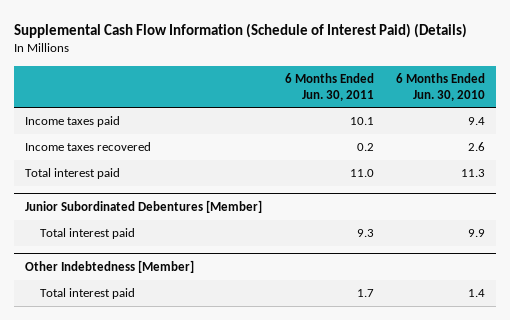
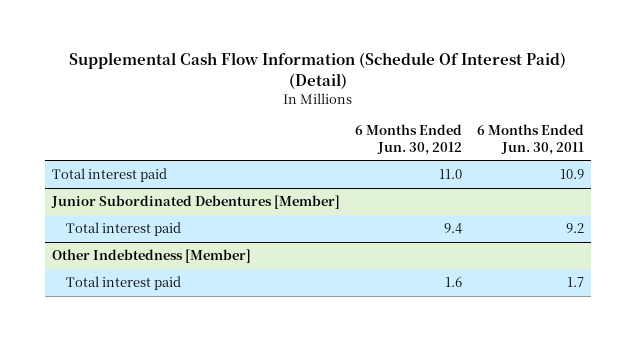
[14,22,468,38] Supplemental Cash Flow Information (Schedule of Interest Paid) (Details) -> [69,52,567,89] Supplemental Cash Flow Information (Schedule Of Interest Paid) (Detail)
[396,72,486,101] 6 Months Ended Jun. 30, 2010 -> none
none -> [355,124,463,155] 6 Months Ended Jun. 30, 2012
[25,116,121,128] Income taxes paid -> none
[25,142,152,152] Income taxes recovered -> none
[349,169,374,178] 11.0 -> [559,169,584,180] 10.9
[356,229,374,238] 9.3 -> [565,223,584,234] 9.2

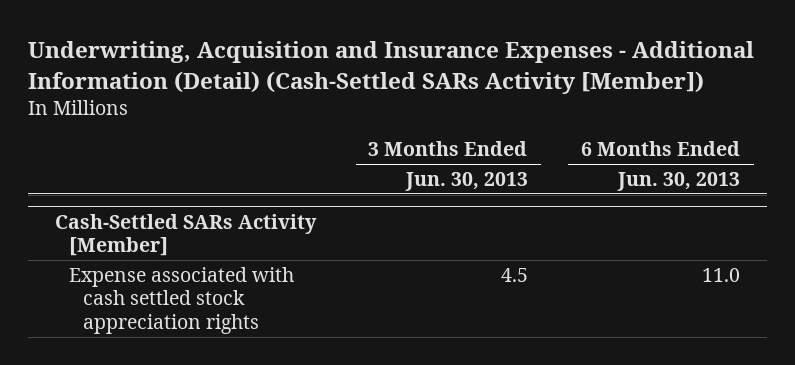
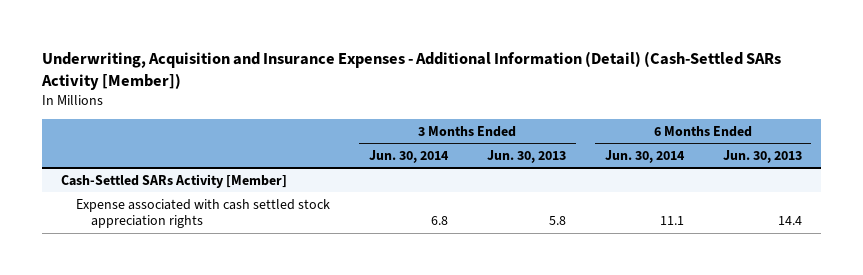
none -> [368,150,449,164] Jun. 30, 2014
none -> [604,150,685,164] Jun. 30, 2014
[500,267,528,282] 4.5 -> [548,216,566,226] 5.8
[702,267,741,282] 11.0 -> [777,216,802,226] 14.4

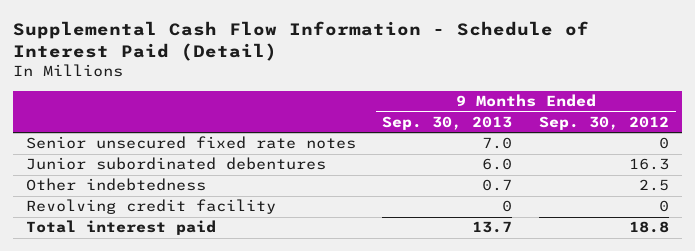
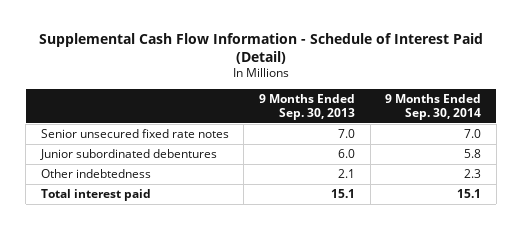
[539,115,670,130] Sep. 30, 2012 -> none
none -> [385,94,482,120] 9 Months Ended Sep. 30, 2014
[25,199,276,215] Revolving credit facility -> none
[482,179,513,192] 0.7 -> [338,169,356,179] 2.1
[472,221,513,234] 13.7 -> [331,189,356,199] 15.1

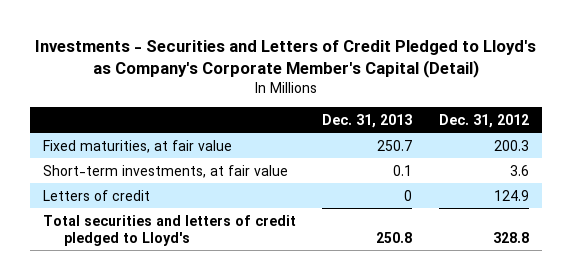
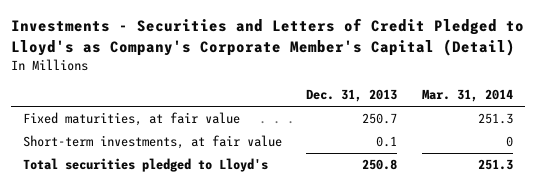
[438,113,529,128] Dec. 31, 2012 -> none
none -> [421,89,513,103] Mar. 31, 2014
[42,189,150,201] Letters of credit -> none
[42,214,296,247] Total securities and letters of credit pledged to Lloyd's -> [23,158,269,173] Total securities pledged to Lloyd's

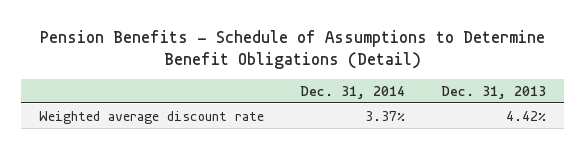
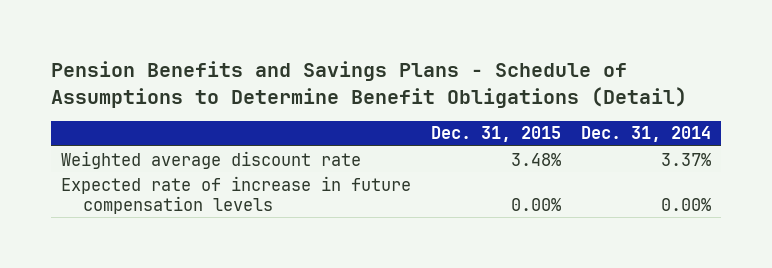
[39,29,545,69] Pension Benefits - Schedule of Assumptions to Determine Benefit Obligations (Detail) -> [50,61,687,108] Pension Benefits and Savings Plans - Schedule of Assumptions to Determine Benefit Obligations (Detail)
[441,85,547,99] Dec. 31, 2013 -> none
none -> [430,126,561,143] Dec. 31, 2015
none -> [60,175,411,214] Expected rate of increase in future compensation levels

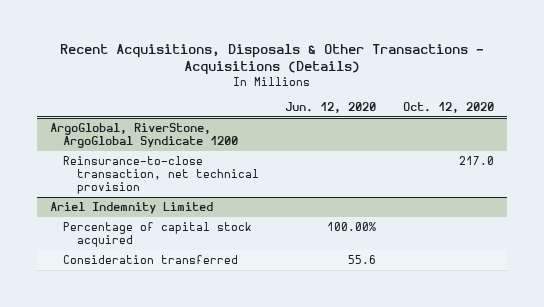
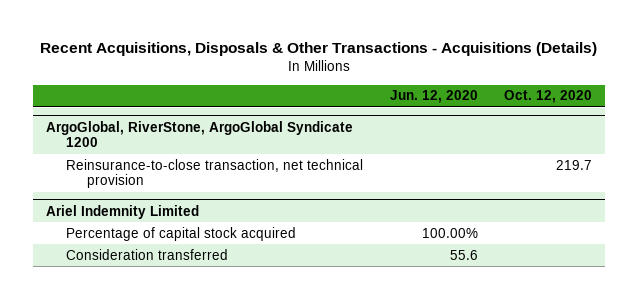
[458,156,494,166] 217.0 -> [556,159,593,170] 219.7

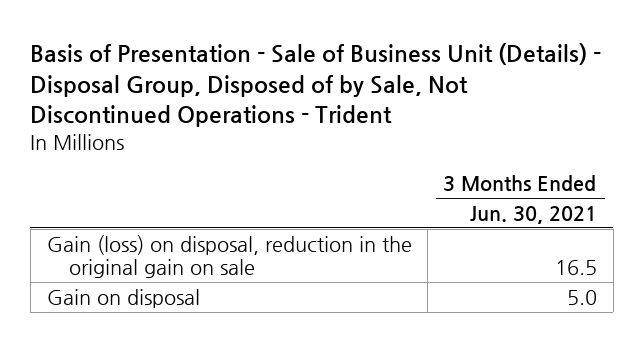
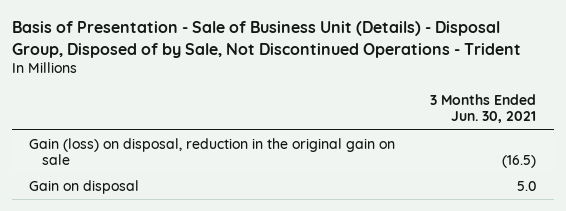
[554,259,597,275] 16.5 -> [502,155,537,169] (16.5)

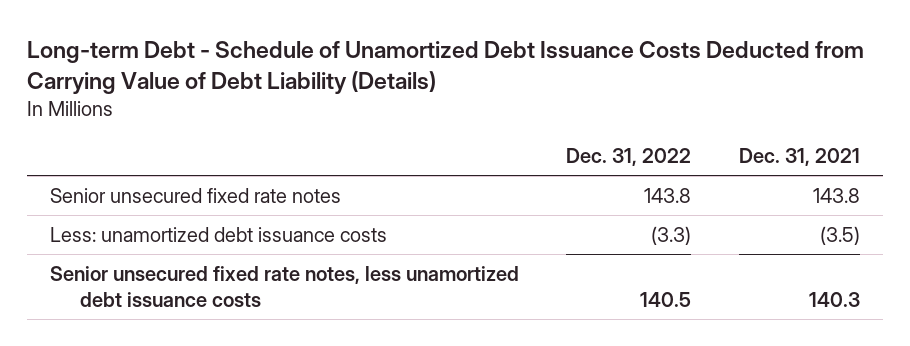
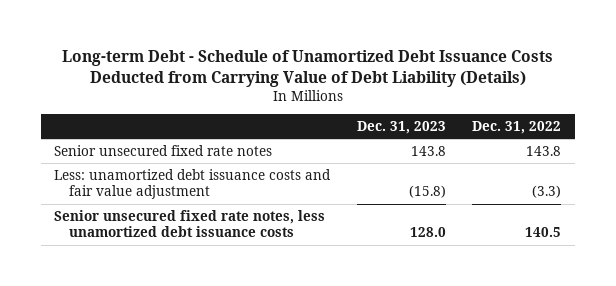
[738,148,860,167] Dec. 31, 2021 -> none
none -> [356,120,446,134] Dec. 31, 2023
[50,226,388,242] Less: unamortized debt issuance costs -> [54,168,332,200] Less: unamortized debt issuance costs and fair value adjustment

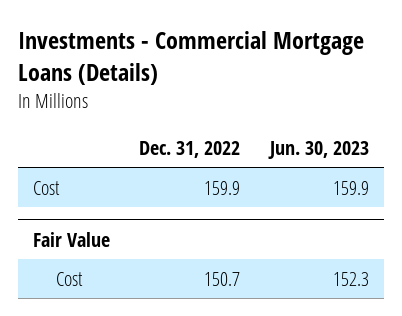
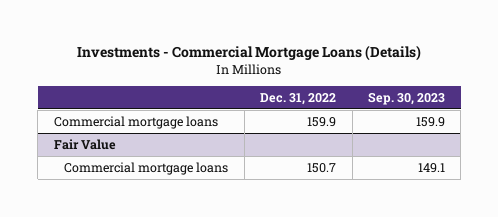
[267,141,369,160] Jun. 30, 2023 -> none
none -> [367,91,445,105] Sep. 30, 2023
[32,180,60,195] Cost -> [53,115,218,129] Commercial mortgage loans
[56,271,84,286] Cost -> [64,161,229,175] Commercial mortgage loans

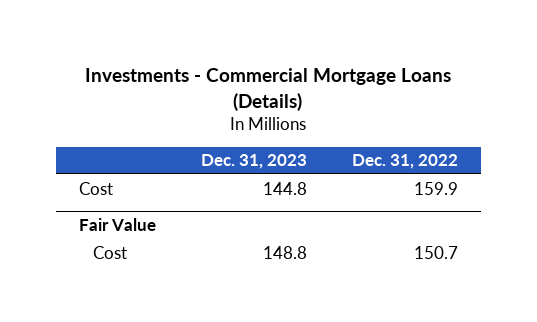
[367,91,445,105] Sep. 30, 2023 -> none
none -> [200,154,307,170] Dec. 31, 2023
[53,115,218,129] Commercial mortgage loans -> [78,181,113,195] Cost
[64,161,229,175] Commercial mortgage loans -> [93,245,128,259] Cost

